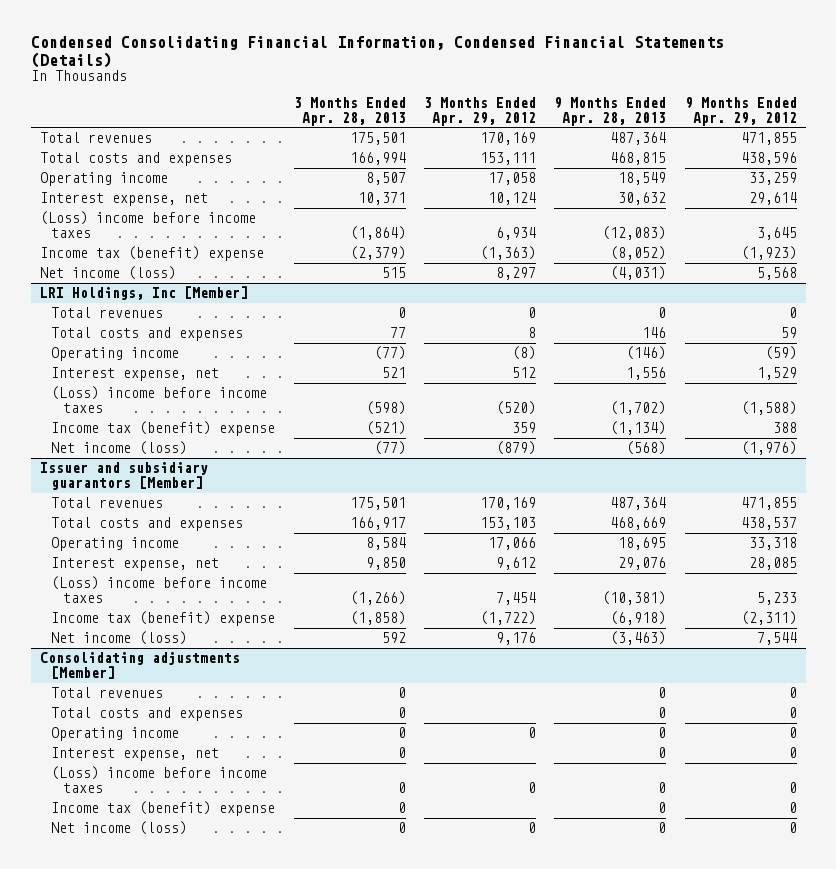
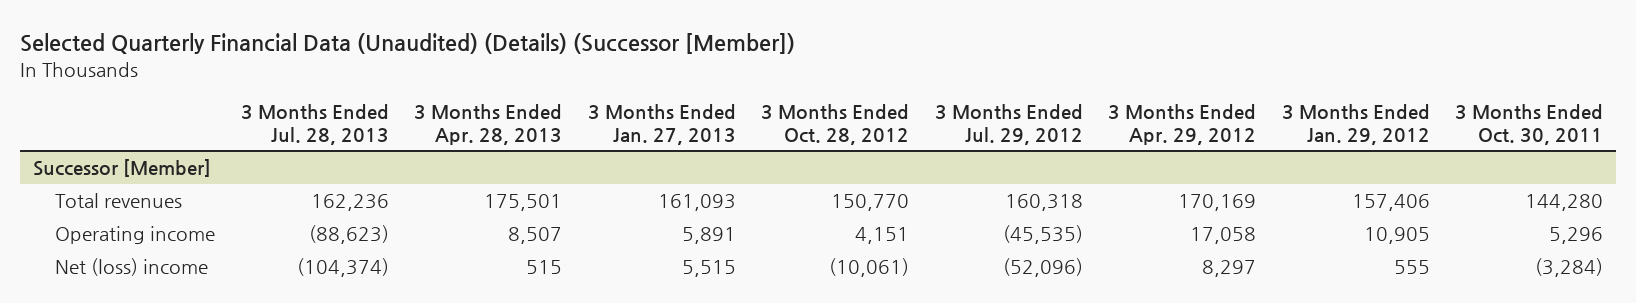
[30,36,724,69] Condensed Consolidating Financial Information, Condensed Financial Statements (Details) -> [19,32,795,54] Selected Quarterly Financial Data (Unaudited) (Details) (Successor [Member])
[554,97,667,126] 9 Months Ended Apr. 28, 2013 -> none
[684,97,797,126] 9 Months Ended Apr. 29, 2012 -> none
none -> [240,103,389,145] 3 Months Ended Jul. 28, 2013
none -> [587,103,736,145] 3 Months Ended Jan. 27, 2013
none -> [761,103,910,145] 3 Months Ended Oct. 28, 2012
none -> [934,103,1083,145] 3 Months Ended Jul. 29, 2012
none -> [1281,103,1430,145] 3 Months Ended Jan. 29, 2012
none -> [1455,103,1604,145] 3 Months Ended Oct. 30, 2011
none -> [32,159,211,178] Successor [Member]
[39,152,232,167] Total costs and expenses -> none
[39,192,208,207] Interest expense, net -> none
[39,211,256,238] (Loss) income before income taxes -> none
[39,246,264,262] Income tax (benefit) expense -> none
[39,286,248,301] LRI Holdings, Inc [Member] -> none
[51,307,164,319] Total revenues -> none
[51,327,244,342] Total costs and expenses -> none
[51,347,180,362] Operating income -> none
[51,367,220,382] Interest expense, net -> none
[51,386,268,413] (Loss) income before income taxes -> none
[51,421,276,437] Income tax (benefit) expense -> none
[51,441,188,456] Net income (loss) -> none
[39,462,208,490] Issuer and subsidiary guarantors [Member] -> none
[51,497,164,509] Total revenues -> none
[51,517,244,532] Total costs and expenses -> none
[51,537,180,552] Operating income -> none
[51,557,220,572] Interest expense, net -> none
[51,576,268,603] (Loss) income before income taxes -> none
[51,611,276,627] Income tax (benefit) expense -> none
[51,631,188,646] Net income (loss) -> none
[39,652,240,679] Consolidating adjustments [Member] -> none
[51,687,164,699] Total revenues -> none
[51,707,244,722] Total costs and expenses -> none
[51,727,180,742] Operating income -> none
[51,747,220,762] Interest expense, net -> none
[51,766,268,793] (Loss) income before income taxes -> none
[51,801,276,817] Income tax (benefit) expense -> none
[51,821,188,836] Net income (loss) -> none
[39,266,176,281] Net income (loss) -> [55,258,209,277] Net (loss) income

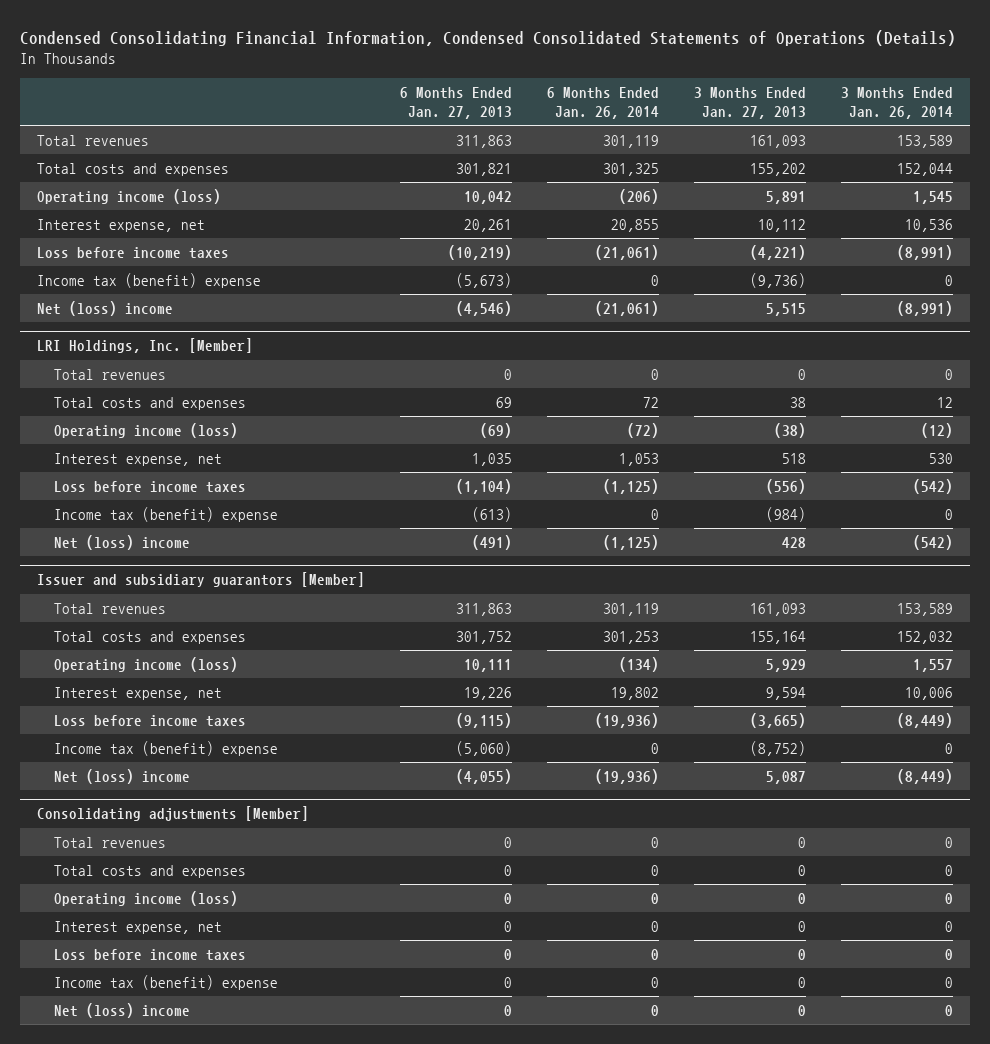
[19,32,795,54] Selected Quarterly Financial Data (Unaudited) (Details) (Successor [Member]) -> [19,29,956,46] Condensed Consolidating Financial Information, Condensed Consolidated Statements of Operations (Details)
[240,103,389,145] 3 Months Ended Jul. 28, 2013 -> none
[414,103,563,145] 3 Months Ended Apr. 28, 2013 -> none
[761,103,910,145] 3 Months Ended Oct. 28, 2012 -> none
[934,103,1083,145] 3 Months Ended Jul. 29, 2012 -> none
[1108,103,1257,145] 3 Months Ended Apr. 29, 2012 -> none
[1281,103,1430,145] 3 Months Ended Jan. 29, 2012 -> none
[1455,103,1604,145] 3 Months Ended Oct. 30, 2011 -> none
none -> [400,86,513,119] 6 Months Ended Jan. 27, 2013
none -> [546,86,659,119] 6 Months Ended Jan. 26, 2014
none -> [840,86,953,119] 3 Months Ended Jan. 26, 2014
[32,159,211,178] Successor [Member] -> none
none -> [37,162,230,176] Total costs and expenses
[55,226,216,245] Operating income -> [37,188,222,204] Operating income (loss)
none -> [37,218,206,232] Interest expense, net
none -> [37,246,230,259] Loss before income taxes
none -> [37,272,262,288] Income tax (benefit) expense
none -> [37,338,254,354] LRI Holdings, Inc. [Member]
none -> [54,368,167,380] Total revenues
none -> [54,396,247,410] Total costs and expenses
none -> [54,422,239,438] Operating income (loss)
none -> [54,452,223,466] Interest expense, net
none -> [54,480,247,493] Loss before income taxes
none -> [54,506,279,522] Income tax (benefit) expense
none -> [54,534,191,550] Net (loss) income
none -> [37,572,366,588] Issuer and subsidiary guarantors [Member]
none -> [54,602,167,614] Total revenues
none -> [54,630,247,644] Total costs and expenses
none -> [54,656,239,672] Operating income (loss)
none -> [54,686,223,700] Interest expense, net
none -> [54,714,247,727] Loss before income taxes
none -> [54,740,279,756] Income tax (benefit) expense
none -> [54,768,191,784] Net (loss) income
none -> [37,806,310,822] Consolidating adjustments [Member]
none -> [54,836,167,848] Total revenues
none -> [54,864,247,878] Total costs and expenses
none -> [54,890,239,906] Operating income (loss)
none -> [54,920,223,934] Interest expense, net
none -> [54,948,247,961] Loss before income taxes
none -> [54,974,279,990] Income tax (benefit) expense
none -> [54,1002,191,1018] Net (loss) income

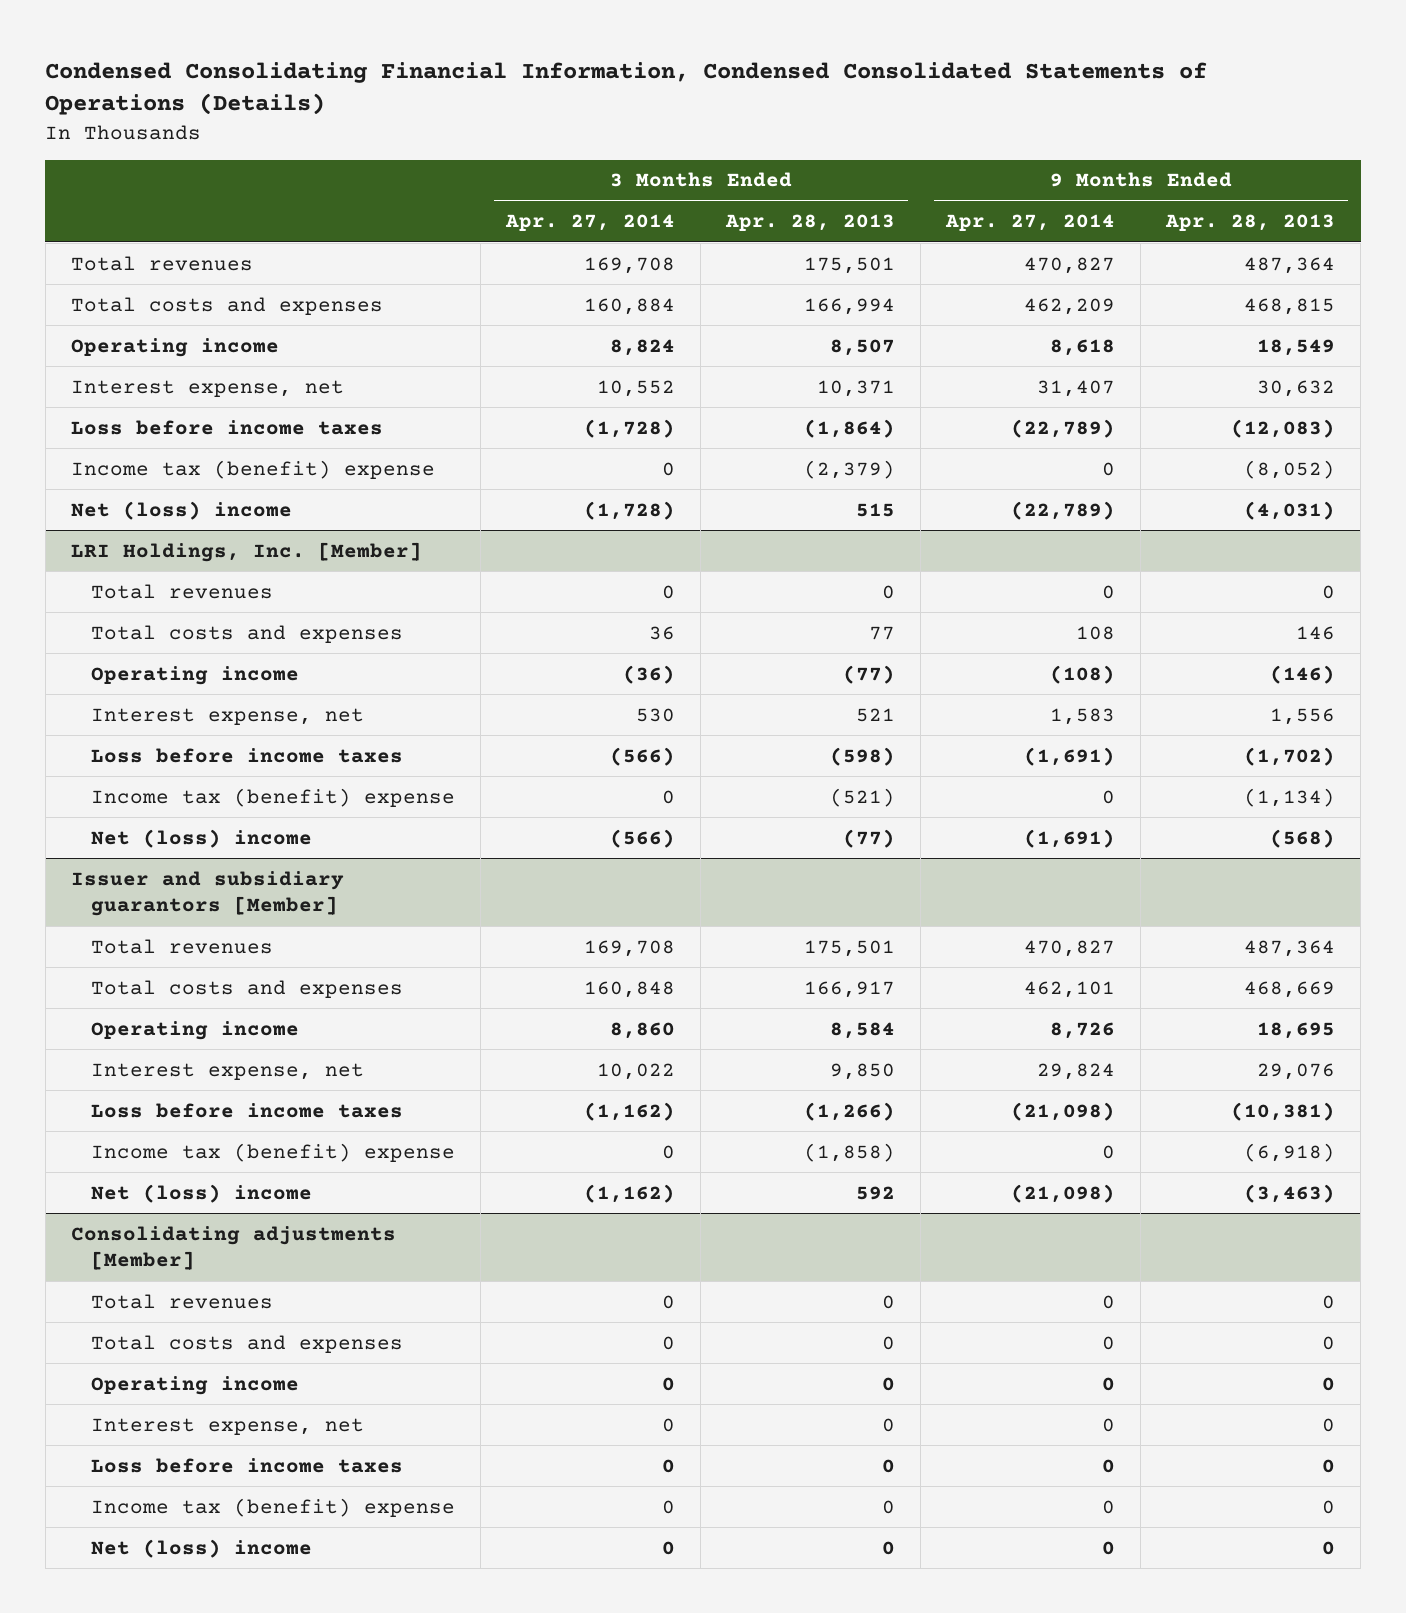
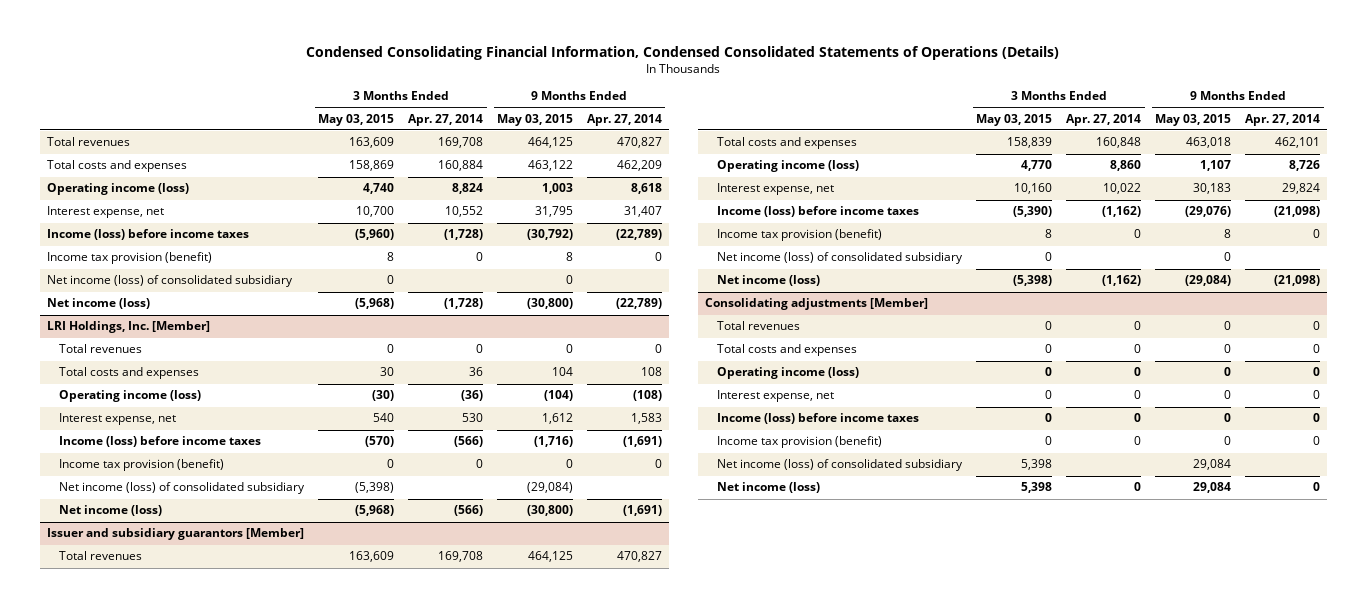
[725,214,896,232] Apr. 28, 2013 -> none
[1165,214,1336,232] Apr. 28, 2013 -> none
none -> [318,113,395,126] May 03, 2015
none -> [496,113,573,126] May 03, 2015
[70,337,279,357] Operating income -> [46,183,189,196] Operating income (loss)
[70,419,383,435] Loss before income taxes -> [46,229,249,241] Income (loss) before income taxes
[70,459,435,479] Income tax (benefit) expense -> [46,252,212,265] Income tax provision (benefit)
none -> [46,275,293,288] Net income (loss) of consolidated subsidiary
[70,500,292,520] Net (loss) income -> [46,298,150,310] Net income (loss)
[91,665,300,685] Operating income -> [59,390,202,403] Operating income (loss)
[91,747,404,763] Loss before income taxes -> [59,436,262,448] Income (loss) before income taxes
[91,787,456,807] Income tax (benefit) expense -> [59,459,225,472] Income tax provision (benefit)
none -> [59,482,306,495] Net income (loss) of consolidated subsidiary
[91,828,313,848] Net (loss) income -> [59,505,163,517] Net income (loss)
[91,1020,300,1040] Operating income -> [717,160,860,173] Operating income (loss)
[91,1102,404,1118] Loss before income taxes -> [717,206,920,218] Income (loss) before income taxes
[91,1142,456,1162] Income tax (benefit) expense -> [717,229,883,242] Income tax provision (benefit)
none -> [717,252,964,265] Net income (loss) of consolidated subsidiary
[91,1183,313,1203] Net (loss) income -> [717,275,821,287] Net income (loss)
[91,1375,300,1395] Operating income -> [717,367,860,380] Operating income (loss)
[91,1457,404,1473] Loss before income taxes -> [717,413,920,425] Income (loss) before income taxes
[91,1497,456,1517] Income tax (benefit) expense -> [717,436,883,449] Income tax provision (benefit)
none -> [717,459,964,472] Net income (loss) of consolidated subsidiary
[91,1538,313,1558] Net (loss) income -> [717,482,821,494] Net income (loss)

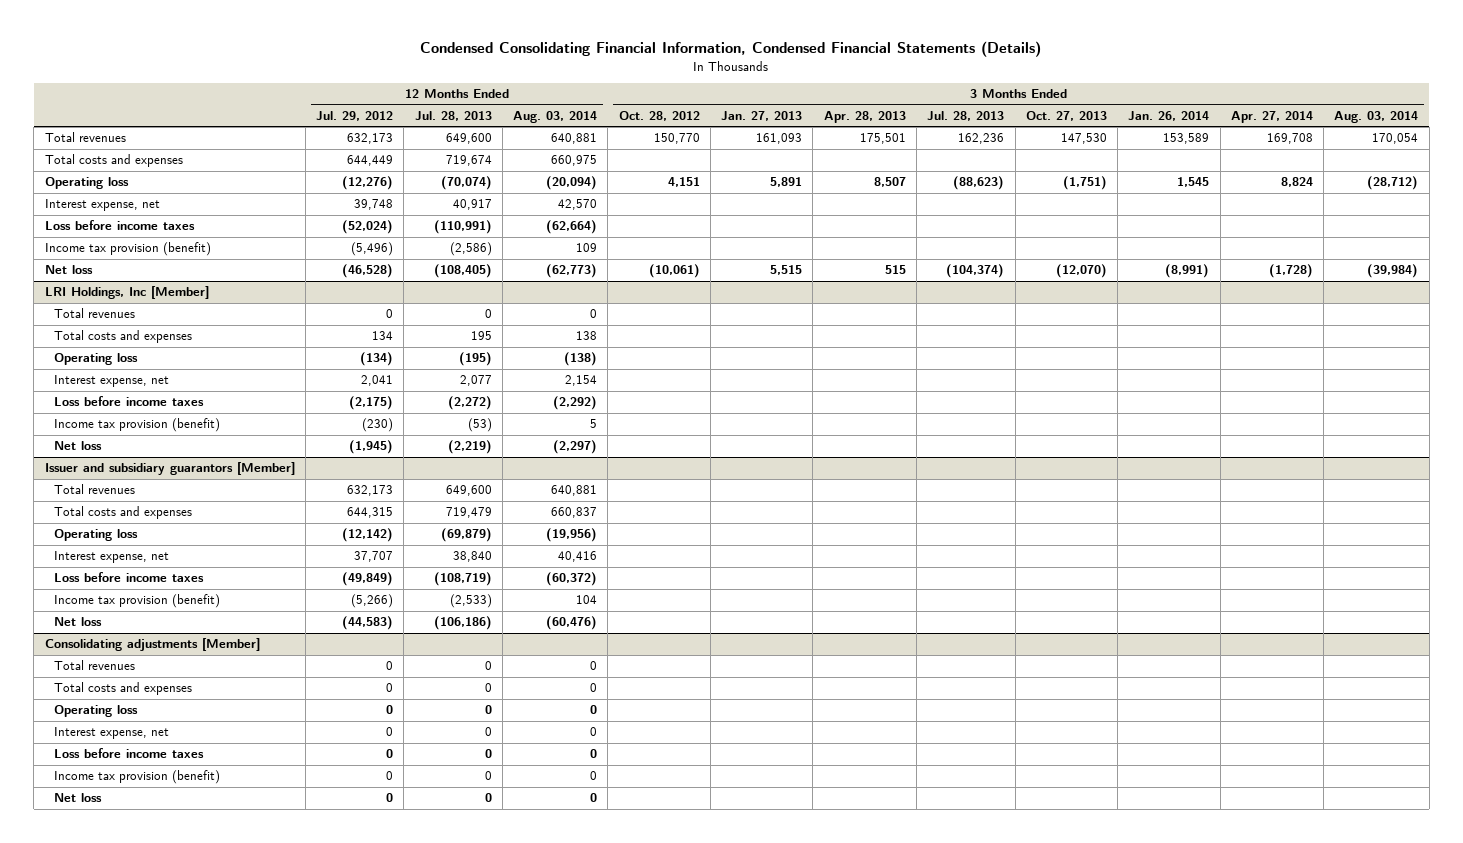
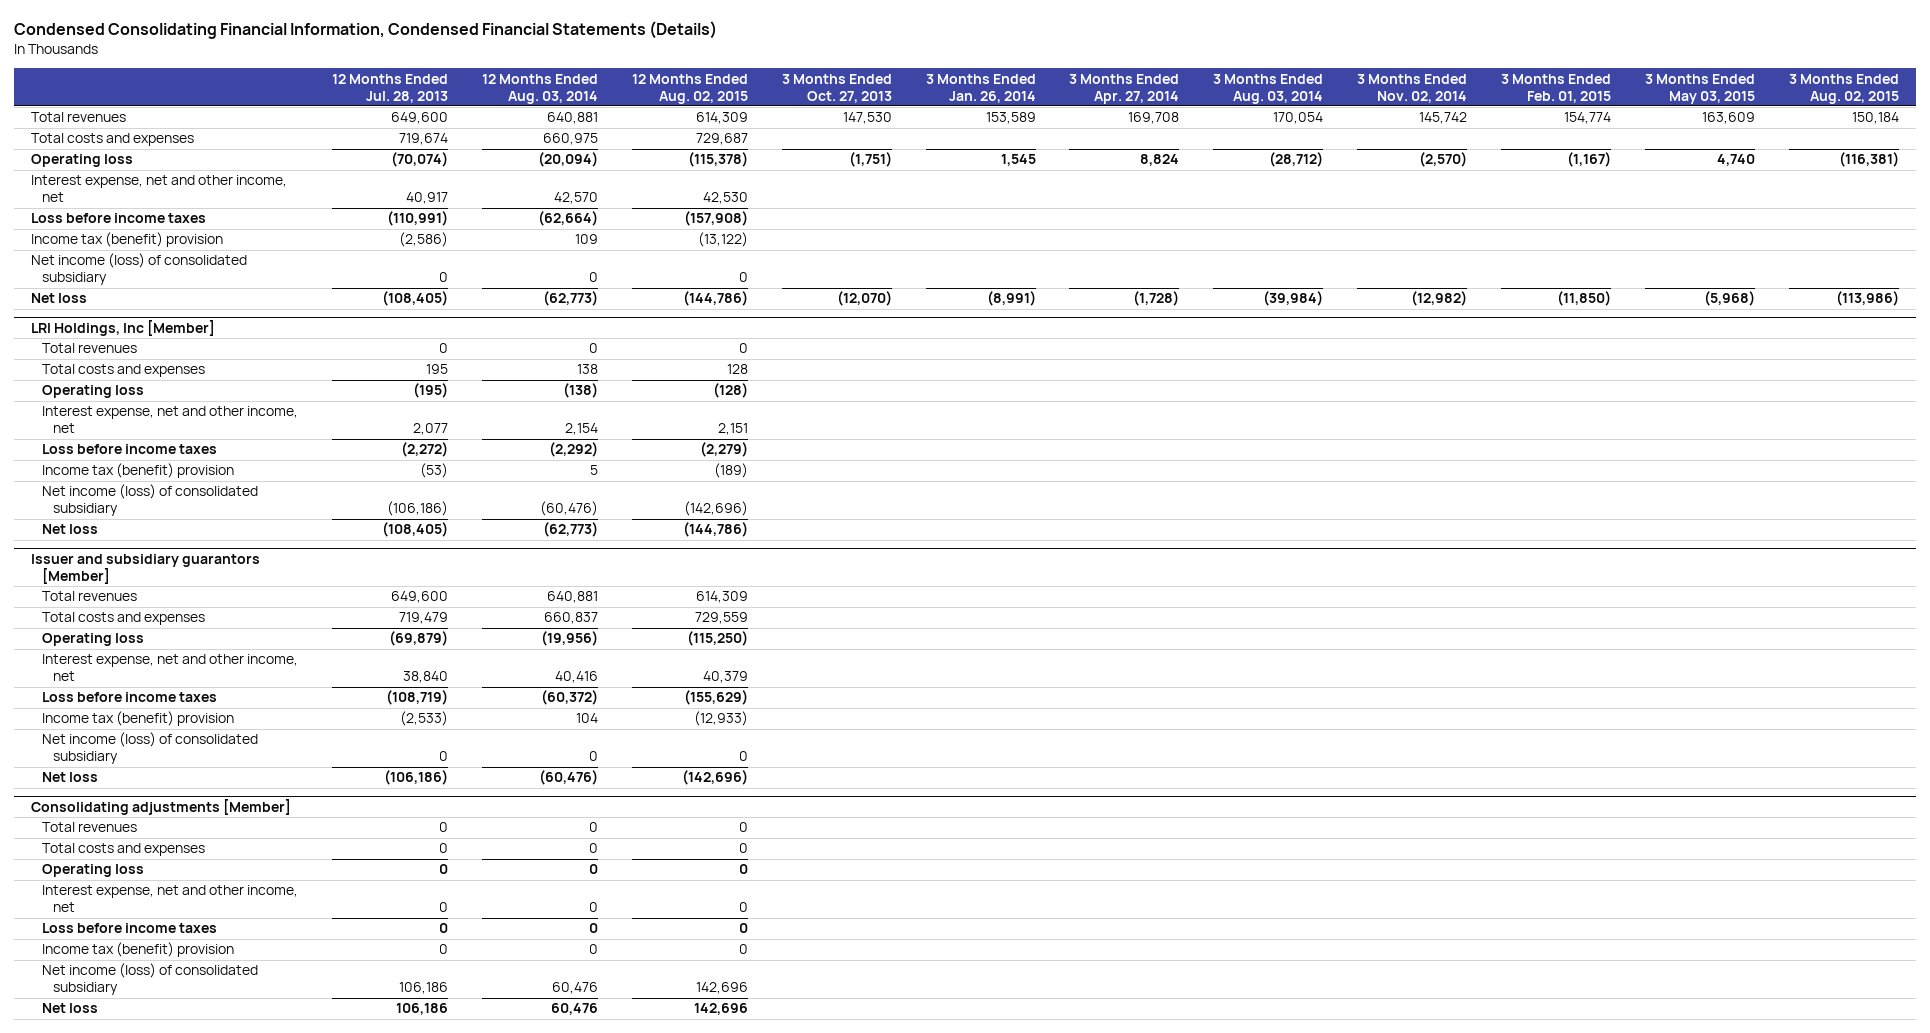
[316,110,394,121] Jul. 29, 2012 -> none
[618,110,700,121] Oct. 28, 2012 -> none
[721,110,803,121] Jan. 27, 2013 -> none
[823,110,906,123] Apr. 28, 2013 -> none
[927,110,1005,121] Jul. 28, 2013 -> none
none -> [631,73,748,104] 12 Months Ended Aug. 02, 2015
none -> [1357,73,1468,103] 3 Months Ended Nov. 02, 2014
none -> [1501,73,1612,103] 3 Months Ended Feb. 01, 2015
none -> [1645,73,1756,104] 3 Months Ended May 03, 2015
none -> [1789,73,1900,104] 3 Months Ended Aug. 02, 2015
[44,199,160,212] Interest expense, net -> [30,175,287,203] Interest expense, net and other income, net
[44,242,211,257] Income tax provision (benefit) -> [30,232,223,248] Income tax (benefit) provision
none -> [30,253,247,286] Net income (loss) of consolidated subsidiary
[53,375,169,388] Interest expense, net -> [41,406,298,434] Interest expense, net and other income, net
[53,418,220,433] Income tax provision (benefit) -> [41,463,234,479] Income tax (benefit) provision
none -> [41,484,258,517] Net income (loss) of consolidated subsidiary
[447,440,492,455] (2,219) -> [381,522,448,538] (108,405)
[553,440,598,455] (2,297) -> [542,522,598,538] (62,773)
[53,551,169,564] Interest expense, net -> [41,654,298,682] Interest expense, net and other income, net
[53,594,220,609] Income tax provision (benefit) -> [41,711,234,727] Income tax (benefit) provision
none -> [41,732,258,765] Net income (loss) of consolidated subsidiary
[53,727,169,740] Interest expense, net -> [41,885,298,913] Interest expense, net and other income, net
[53,770,220,785] Income tax provision (benefit) -> [41,942,234,958] Income tax (benefit) provision
none -> [41,963,258,996] Net income (loss) of consolidated subsidiary
[484,793,492,803] 0 -> [395,1003,448,1016] 106,186
[590,793,598,803] 0 -> [550,1003,598,1016] 60,476

